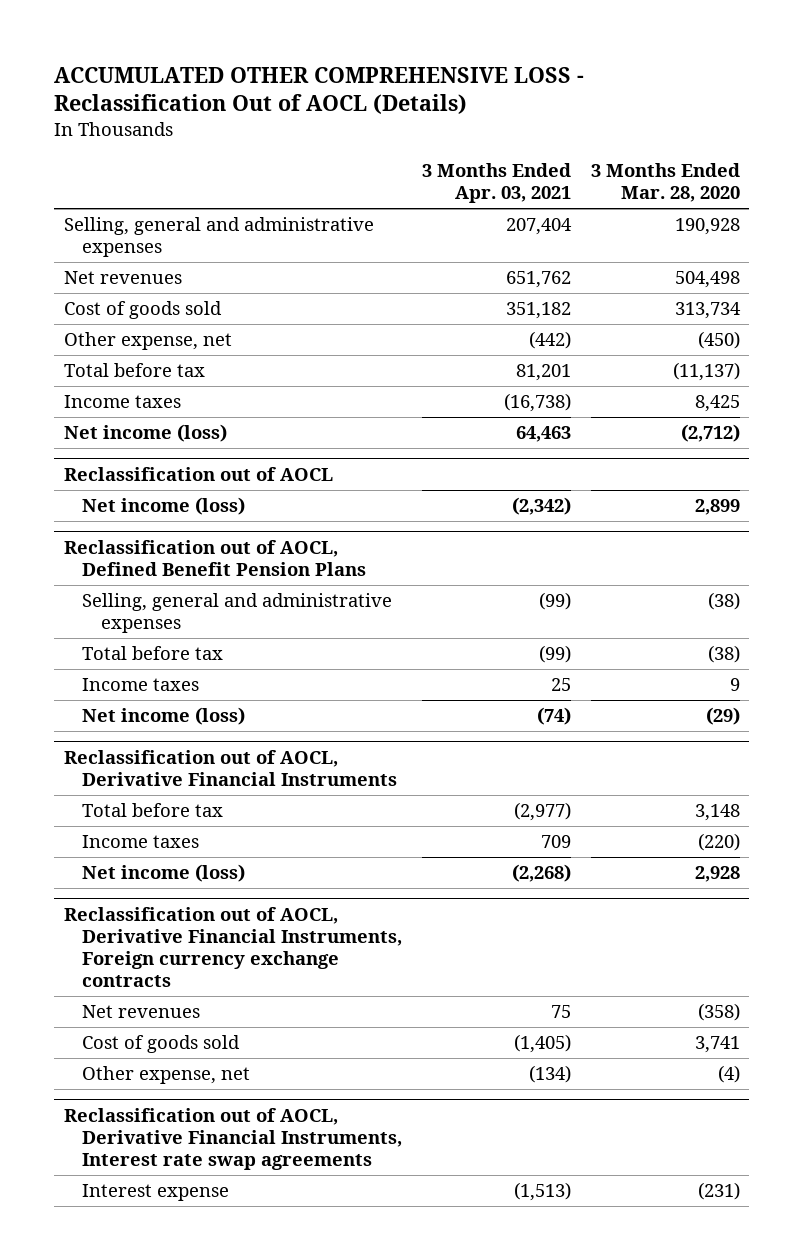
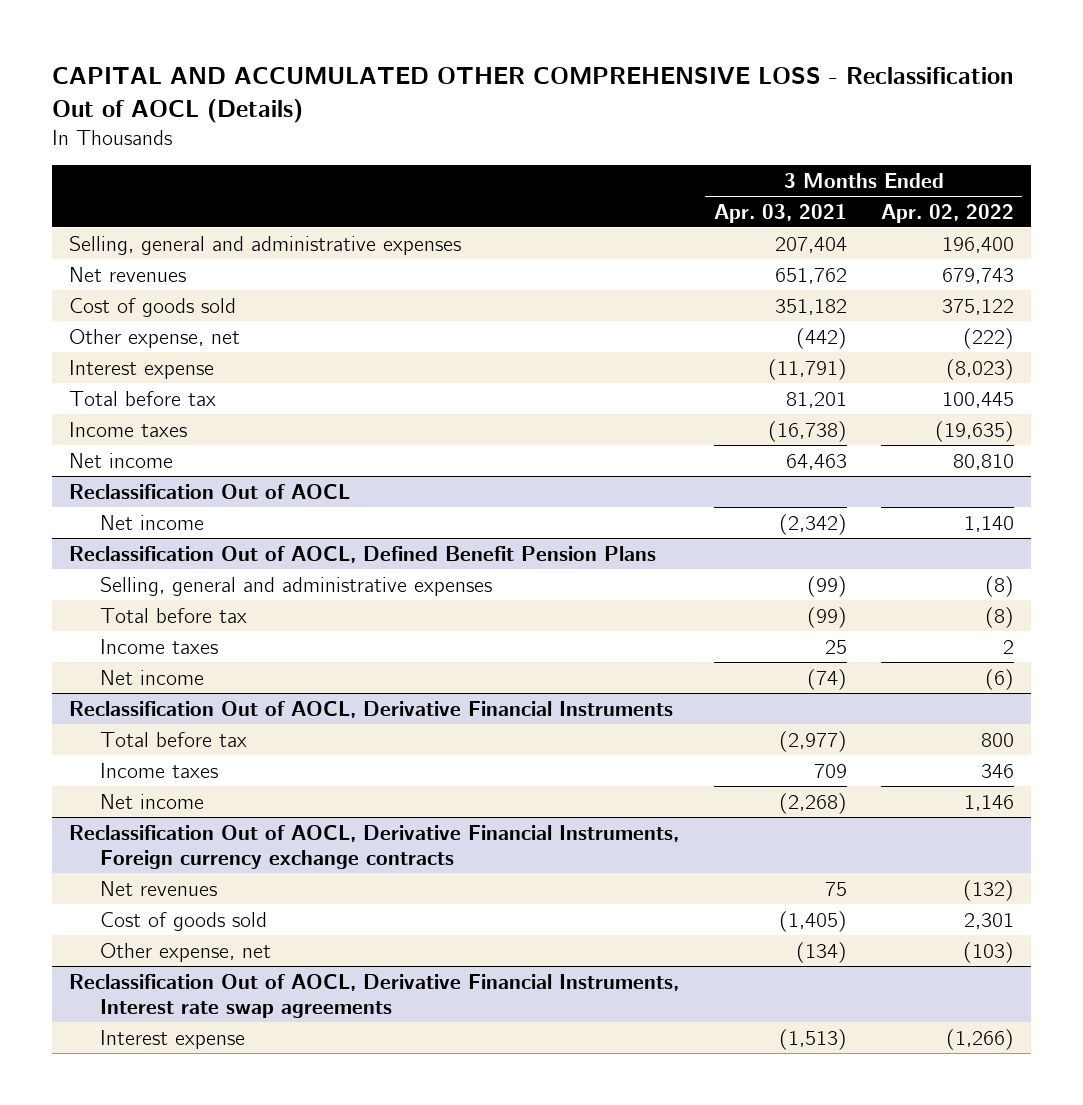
[53,66,584,115] ACCUMULATED OTHER COMPREHENSIVE LOSS - Reclassification Out of AOCL (Details) -> [52,67,1014,123] CAPITAL AND ACCUMULATED OTHER COMPREHENSIVE LOSS - Reclassification Out of AOCL (Details)
[590,163,740,203] 3 Months Ended Mar. 28, 2020 -> none
none -> [880,203,1014,223] Apr. 02, 2022
none -> [69,359,215,379] Interest expense
[63,424,227,443] Net income (loss) -> [69,452,174,468] Net income
[63,467,333,482] Reclassification out of AOCL -> [69,483,351,499] Reclassification Out of AOCL
[82,497,246,516] Net income (loss) -> [99,514,204,530] Net income
[63,540,367,577] Reclassification out of AOCL, Defined Benefit Pension Plans -> [69,545,657,563] Reclassification Out of AOCL, Defined Benefit Pension Plans
[82,707,246,726] Net income (loss) -> [99,669,204,685] Net income
[63,750,398,787] Reclassification out of AOCL, Derivative Financial Instruments -> [69,700,674,718] Reclassification Out of AOCL, Derivative Financial Instruments
[82,864,246,883] Net income (loss) -> [99,793,204,809] Net income
[63,907,403,987] Reclassification out of AOCL, Derivative Financial Instruments, Foreign currency exchange contracts -> [69,824,680,870] Reclassification Out of AOCL, Derivative Financial Instruments, Foreign currency exchange contracts
[63,1108,403,1171] Reclassification out of AOCL, Derivative Financial Instruments, Interest rate swap agreements -> [69,973,680,1019] Reclassification Out of AOCL, Derivative Financial Instruments, Interest rate swap agreements

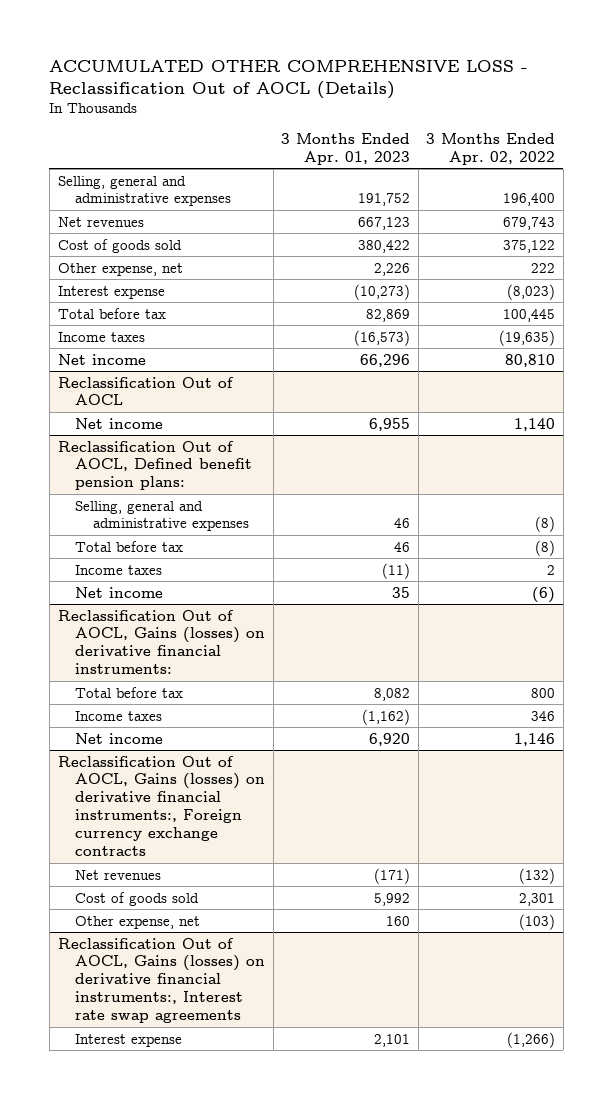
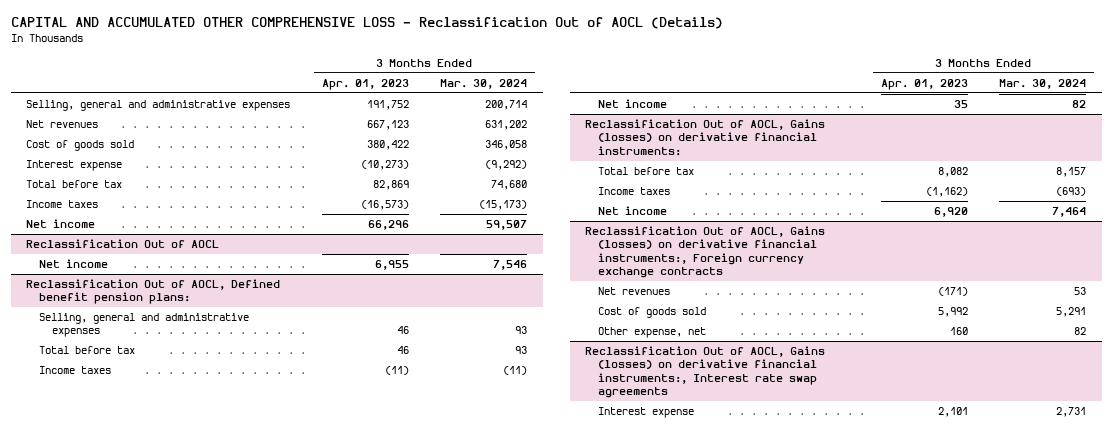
[49,59,529,99] ACCUMULATED OTHER COMPREHENSIVE LOSS - Reclassification Out of AOCL (Details) -> [10,17,723,30] CAPITAL AND ACCUMULATED OTHER COMPREHENSIVE LOSS - Reclassification Out of AOCL (Details)
[426,132,556,165] 3 Months Ended Apr. 02, 2022 -> none
none -> [440,78,528,89] Mar. 30, 2024
[57,262,183,276] Other expense, net -> none

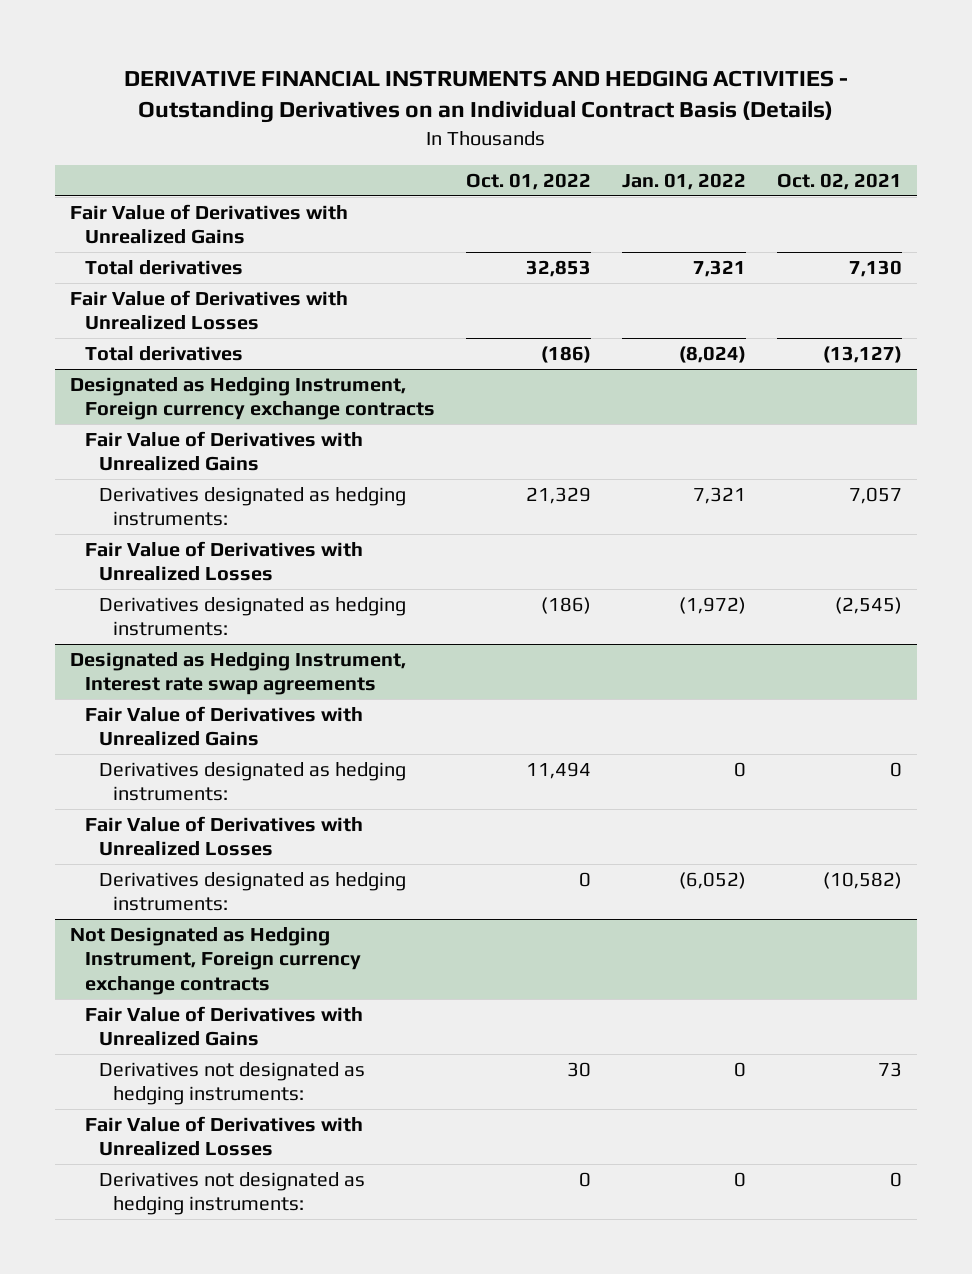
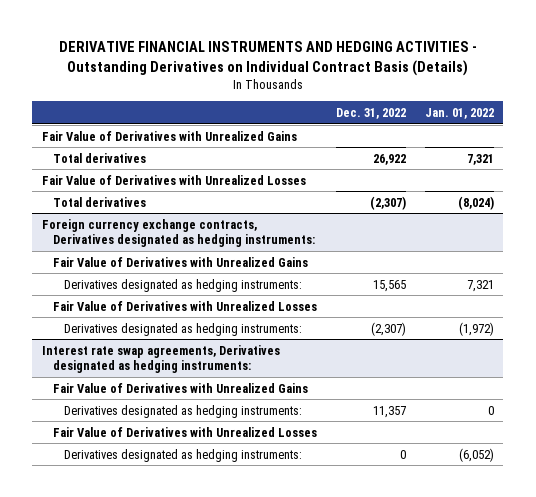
[123,70,848,124] DERIVATIVE FINANCIAL INSTRUMENTS AND HEDGING ACTIVITIES - Outstanding Derivatives on an Individual Contract Basis (Details) -> [58,41,477,76] DERIVATIVE FINANCIAL INSTRUMENTS AND HEDGING ACTIVITIES - Outstanding Derivatives on Individual Contract Basis (Details)
[465,172,591,190] Oct. 01, 2022 -> none
[776,172,902,190] Oct. 02, 2021 -> none
none -> [335,108,406,120] Dec. 31, 2022
[70,376,435,421] Designated as Hedging Instrument, Foreign currency exchange contracts -> [41,218,316,248] Foreign currency exchange contracts, Derivatives designated as hedging instruments:
[70,651,407,696] Designated as Hedging Instrument, Interest rate swap agreements -> [41,344,280,374] Interest rate swap agreements, Derivatives designated as hedging instruments:
[70,926,361,995] Not Designated as Hedging Instrument, Foreign currency exchange contracts -> none
[84,1005,363,1047] Fair Value of Derivatives with Unrealized Gains -> none
[99,1061,366,1106] Derivatives not designated as hedging instruments: -> none
[84,1115,363,1157] Fair Value of Derivatives with Unrealized Losses -> none
[99,1171,366,1216] Derivatives not designated as hedging instruments: -> none

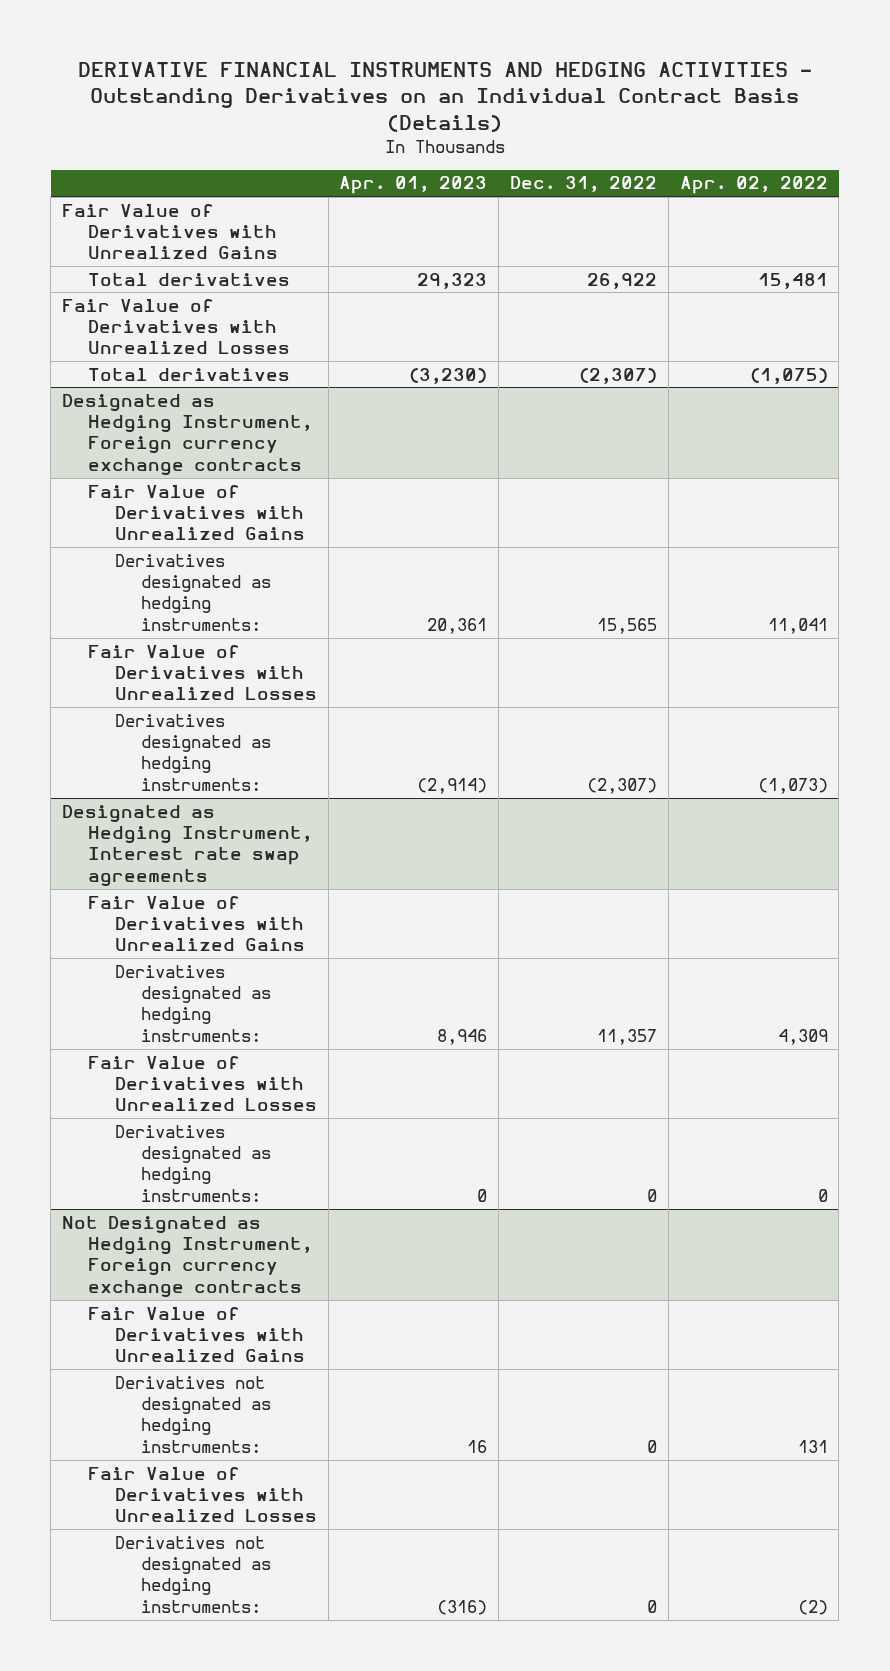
[58,41,477,76] DERIVATIVE FINANCIAL INSTRUMENTS AND HEDGING ACTIVITIES - Outstanding Derivatives on Individual Contract Basis (Details) -> [77,62,812,132] DERIVATIVE FINANCIAL INSTRUMENTS AND HEDGING ACTIVITIES - Outstanding Derivatives on an Individual Contract Basis (Details)
[424,108,494,120] Jan. 01, 2022 -> none
none -> [339,176,488,195] Apr. 01, 2023
none -> [679,176,828,195] Apr. 02, 2022
[41,218,316,248] Foreign currency exchange contracts, Derivatives designated as hedging instruments: -> [61,393,313,476] Designated as Hedging Instrument, Foreign currency exchange contracts
[41,344,280,374] Interest rate swap agreements, Derivatives designated as hedging instruments: -> [61,804,313,887] Designated as Hedging Instrument, Interest rate swap agreements
none -> [61,1215,313,1298] Not Designated as Hedging Instrument, Foreign currency exchange contracts
none -> [88,1306,305,1363] Fair Value of Derivatives with Unrealized Gains
none -> [114,1375,272,1453] Derivatives not designated as hedging instruments:
none -> [88,1466,317,1523] Fair Value of Derivatives with Unrealized Losses
none -> [114,1535,272,1613] Derivatives not designated as hedging instruments:

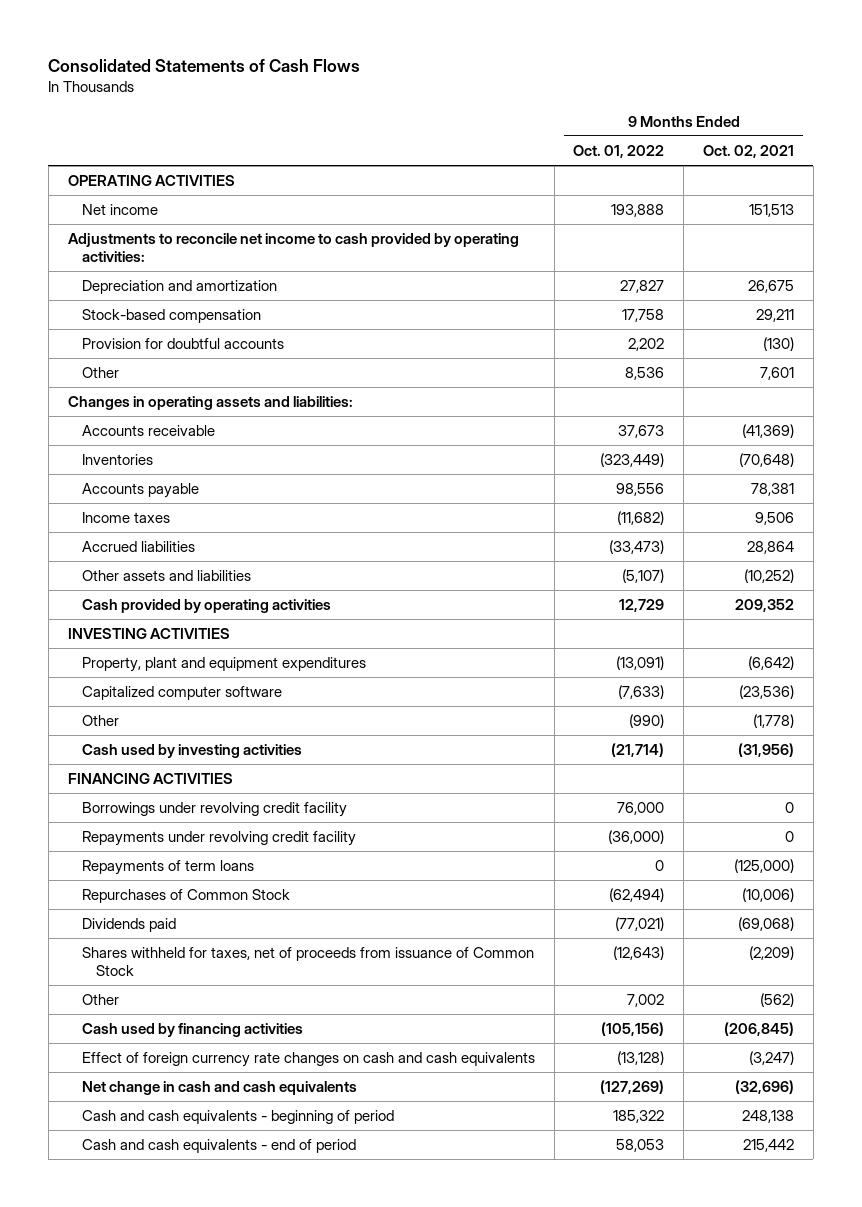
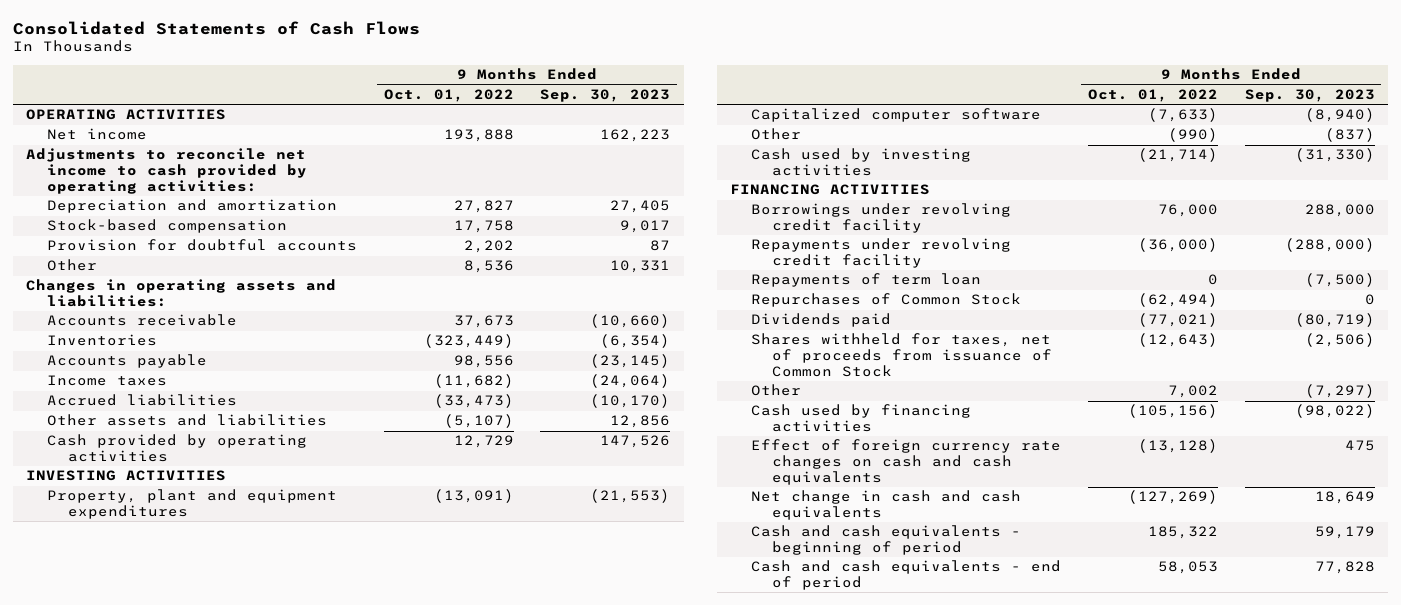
[702,145,794,159] Oct. 02, 2021 -> none
none -> [540,88,671,102] Sep. 30, 2023
[81,860,254,876] Repayments of term loans -> [751,273,982,288] Repayments of term loan

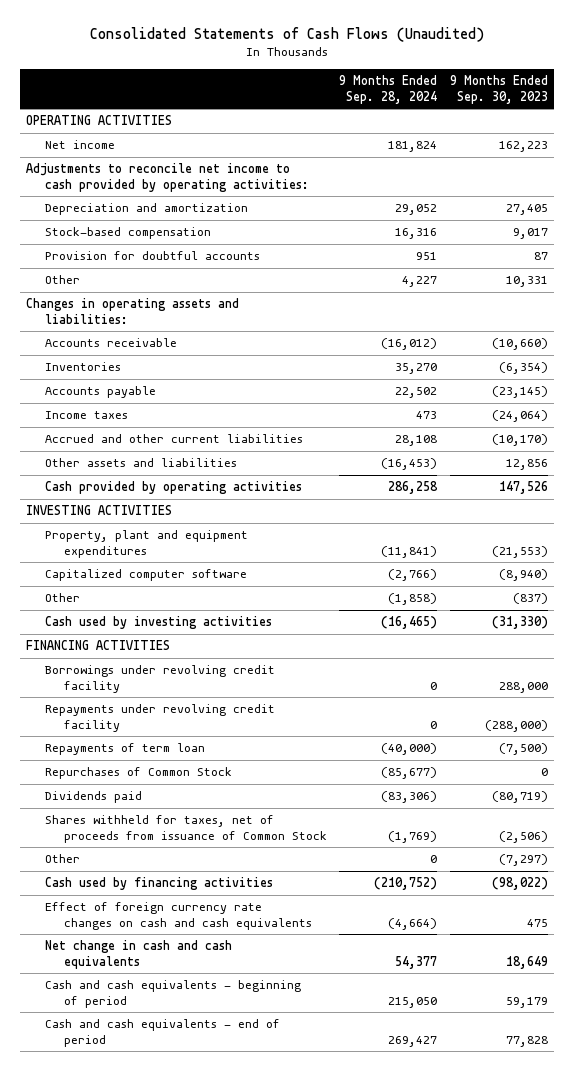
[12,20,420,35] Consolidated Statements of Cash Flows -> [90,27,485,43] Consolidated Statements of Cash Flows (Unaudited)
[383,88,514,102] Oct. 01, 2022 -> none
none -> [339,75,438,104] 9 Months Ended Sep. 28, 2024
[47,394,238,407] Accrued liabilities -> [44,434,303,444] Accrued and other current liabilities

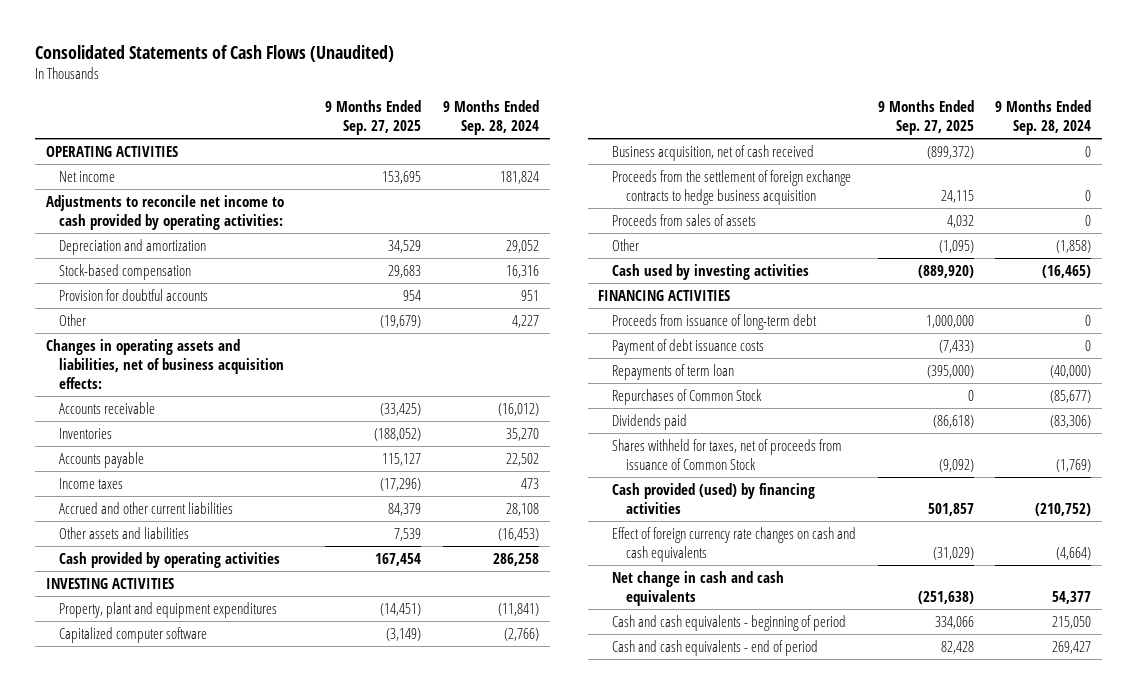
[450,75,549,104] 9 Months Ended Sep. 30, 2023 -> none
none -> [325,100,422,135] 9 Months Ended Sep. 27, 2025
[26,298,240,324] Changes in operating assets and liabilities: -> [45,338,285,389] Changes in operating assets and liabilities, net of business acquisition effects:
none -> [612,144,815,161] Business acquisition, net of cash received
none -> [612,169,852,205] Proceeds from the settlement of foreign exchange contracts to hedge business acquisition
none -> [612,213,757,226] Proceeds from sales of assets
[44,665,275,693] Borrowings under revolving credit facility -> none
[44,704,275,732] Repayments under revolving credit facility -> none
none -> [612,313,818,330] Proceeds from issuance of long-term debt
none -> [612,338,765,355] Payment of debt issuance costs
[44,854,80,864] Other -> none
[44,877,273,891] Cash used by financing activities -> [612,482,816,514] Cash provided (used) by financing activities

